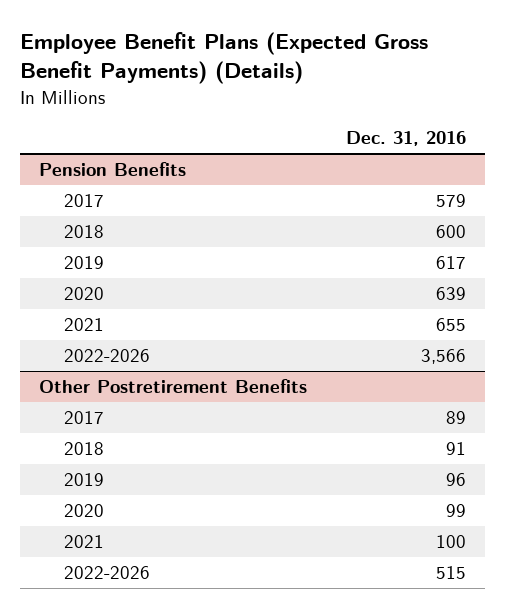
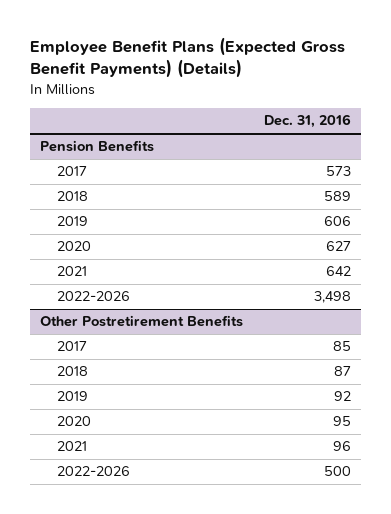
[435,194,466,208] 579 -> [325,166,351,177] 573
[435,225,466,239] 600 -> [323,191,351,202] 589
[435,256,466,270] 617 -> [323,216,351,227] 606
[435,287,466,301] 639 -> [325,241,351,252] 627
[435,318,466,332] 655 -> [325,266,351,277] 642
[420,349,466,365] 3,566 -> [313,291,351,304] 3,498
[445,411,466,425] 89 -> [332,341,351,352] 85
[445,442,466,456] 91 -> [333,366,351,377] 87
[445,473,466,487] 96 -> [333,391,351,402] 92
[445,504,466,518] 99 -> [332,416,351,427] 95
[435,535,466,549] 100 -> [332,441,351,452] 96
[435,566,466,580] 515 -> [323,466,351,477] 500

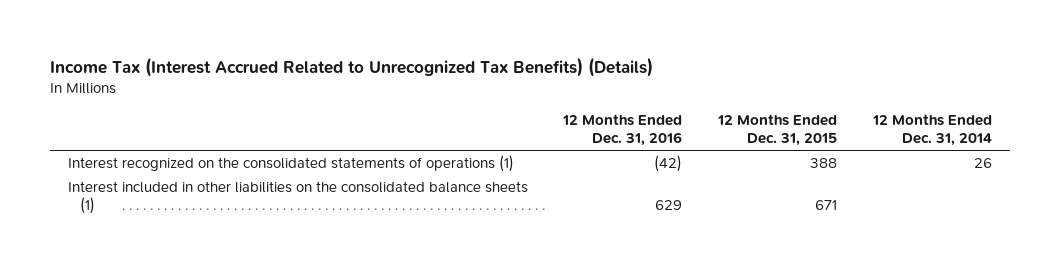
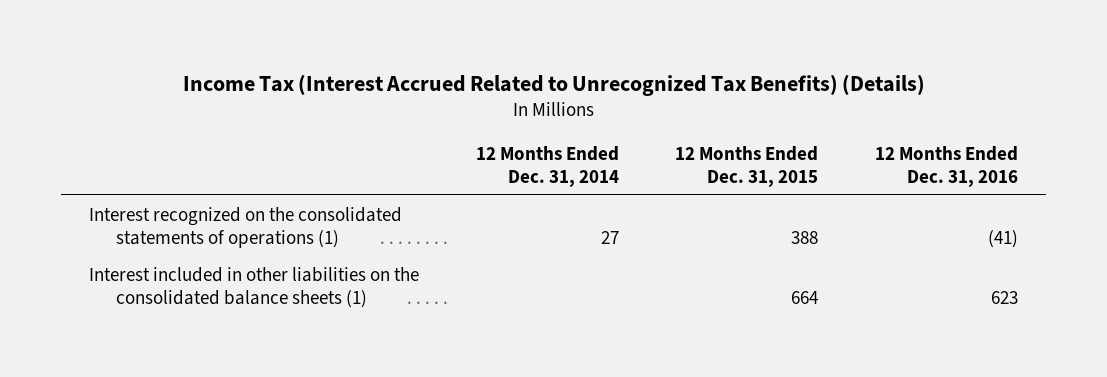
[654,155,683,173] (42) -> [987,229,1018,248] (41)
[973,158,992,169] 26 -> [600,230,619,244] 27
[655,200,683,211] 629 -> [990,290,1018,304] 623
[815,200,838,211] 671 -> [791,290,819,304] 664

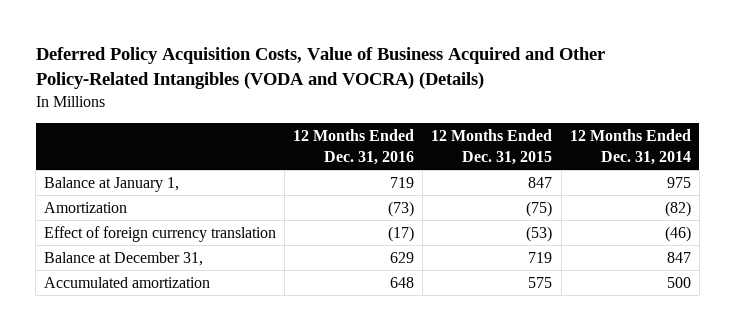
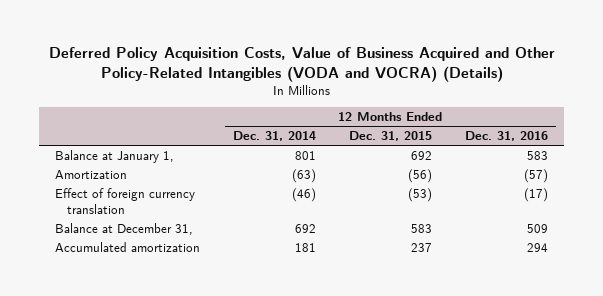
[390,176,415,188] 719 -> [526,150,548,160] 583
[528,176,553,188] 847 -> [410,150,432,160] 692
[666,176,691,188] 975 -> [295,150,317,160] 801
[388,200,415,217] (73) -> [523,168,548,183] (57)
[526,200,553,217] (75) -> [407,168,432,183] (56)
[664,200,691,217] (82) -> [292,168,317,183] (63)
[390,251,415,263] 629 -> [526,223,548,233] 509
[528,251,553,263] 719 -> [410,223,432,233] 583
[666,251,691,263] 847 -> [295,223,317,233] 692
[390,276,415,288] 648 -> [526,242,548,252] 294
[528,276,553,288] 575 -> [410,242,432,252] 237
[666,276,691,288] 500 -> [295,242,317,252] 181

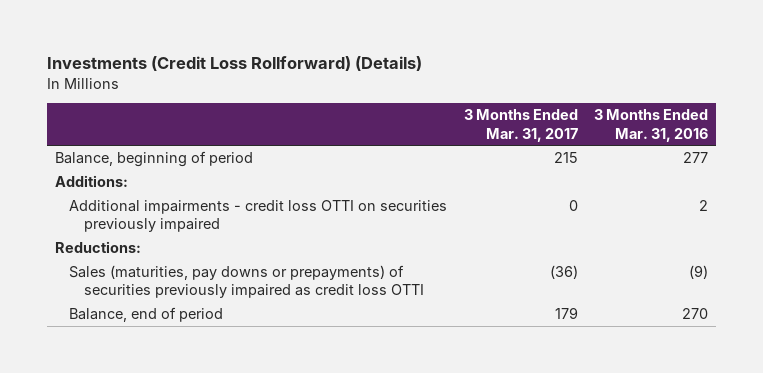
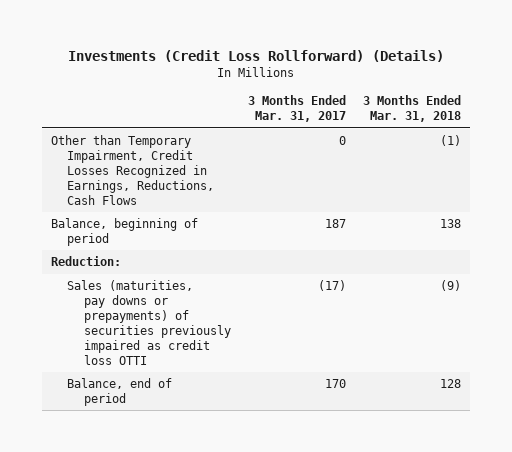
[593,109,708,142] 3 Months Ended Mar. 31, 2016 -> none
none -> [363,95,462,123] 3 Months Ended Mar. 31, 2018
[55,175,129,188] Additions: -> none
[69,200,448,233] Additional impairments - credit loss OTTI on securities previously impaired -> none
none -> [50,135,215,205] Other than Temporary Impairment, Credit Losses Recognized in Earnings, Reductions, Cash Flows
[553,152,578,164] 215 -> [324,219,346,229] 187
[55,241,142,254] Reductions: -> [50,256,121,267] Reduction:
[549,265,578,280] (36) -> [317,280,346,292] (17)
[554,307,578,320] 179 -> [324,379,346,389] 170

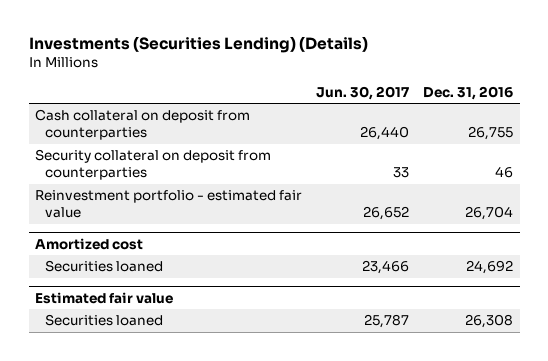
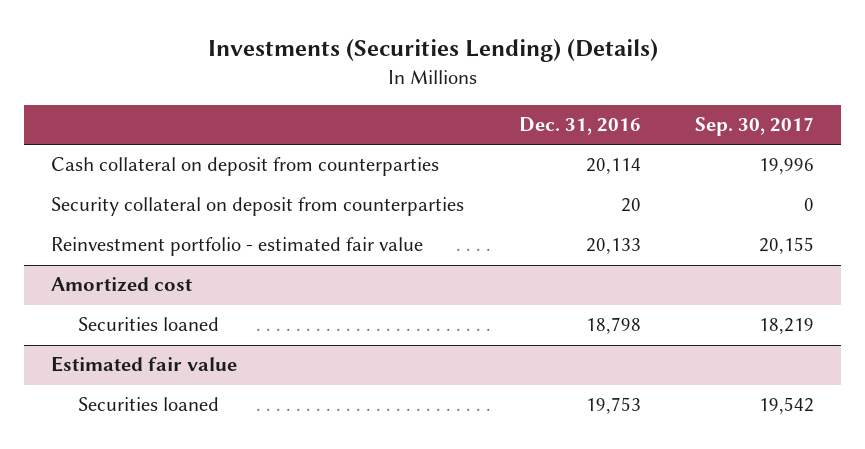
[316,85,410,100] Jun. 30, 2017 -> none
none -> [695,117,815,137] Sep. 30, 2017
[467,126,513,141] 26,755 -> [585,158,641,175] 20,114
[494,166,513,179] 46 -> [620,198,641,213] 20
[464,206,513,221] 26,704 -> [585,238,641,255] 20,133
[465,260,513,275] 24,692 -> [585,317,641,335] 18,798
[464,314,513,329] 26,308 -> [585,397,641,415] 19,753

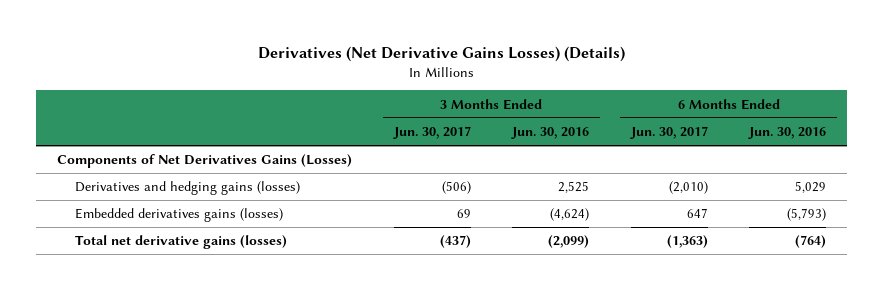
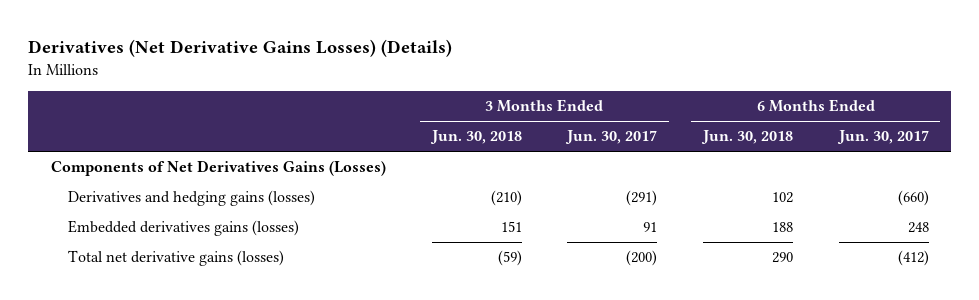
[511,126,590,139] Jun. 30, 2016 -> none
[748,126,827,139] Jun. 30, 2016 -> none
none -> [429,130,522,145] Jun. 30, 2018
none -> [700,130,793,145] Jun. 30, 2018
[441,181,471,195] (506) -> [626,190,658,207] (291)
[668,181,708,195] (2,010) -> [897,190,929,207] (660)
[456,209,471,219] 69 -> [643,222,658,233] 91
[686,208,708,219] 647 -> [907,222,929,234] 248
[439,235,471,249] (437) -> [626,250,658,267] (200)
[666,235,708,249] (1,363) -> [897,250,929,267] (412)

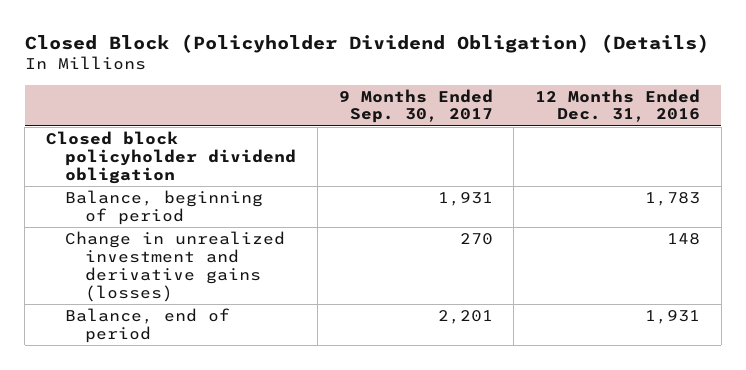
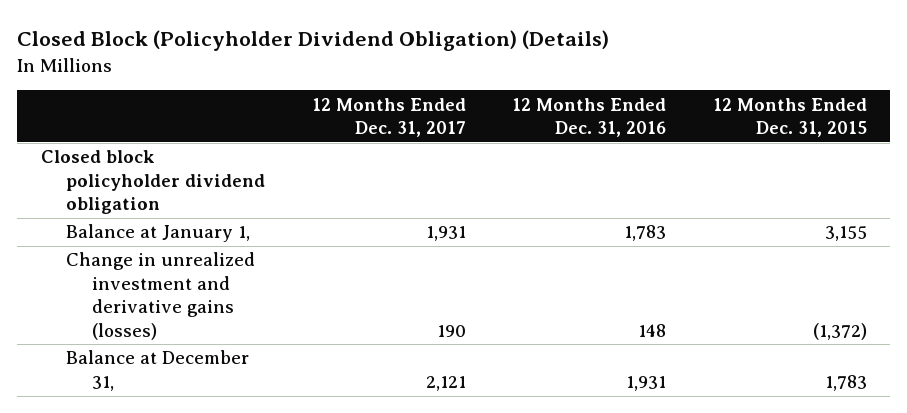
[338,88,493,124] 9 Months Ended Sep. 30, 2017 -> none
none -> [311,97,466,138] 12 Months Ended Dec. 31, 2017
none -> [712,97,867,138] 12 Months Ended Dec. 31, 2015
[65,189,264,225] Balance, beginning of period -> [66,224,251,243] Balance at January 1,
[65,307,231,343] Balance, end of period -> [66,350,250,391] Balance at December 31,

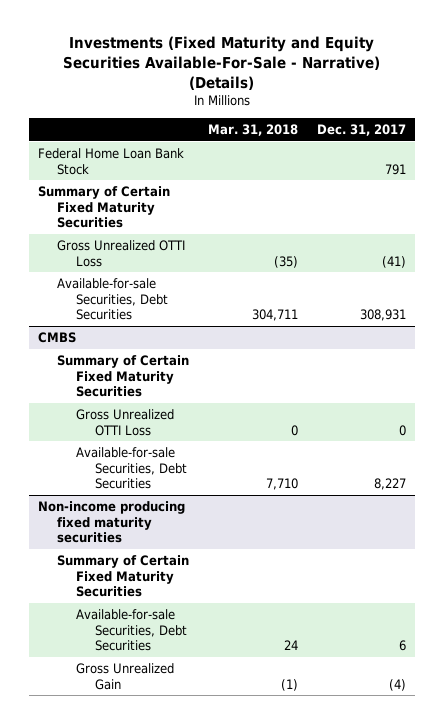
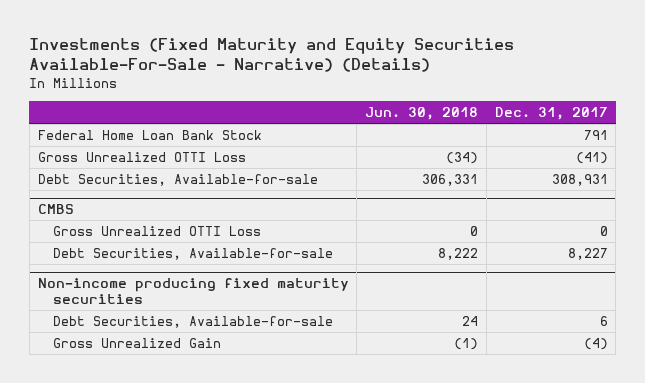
[207,124,298,137] Mar. 31, 2018 -> none
none -> [365,107,479,121] Jun. 30, 2018
[37,186,170,228] Summary of Certain Fixed Maturity Securities -> none
[56,278,168,320] Available-for-sale Securities, Debt Securities -> [37,173,318,186] Debt Securities, Available-for-sale
[56,355,189,397] Summary of Certain Fixed Maturity Securities -> none
[75,447,187,489] Available-for-sale Securities, Debt Securities -> [52,247,333,260] Debt Securities, Available-for-sale
[56,555,189,597] Summary of Certain Fixed Maturity Securities -> none
[75,609,187,651] Available-for-sale Securities, Debt Securities -> [52,315,333,328] Debt Securities, Available-for-sale

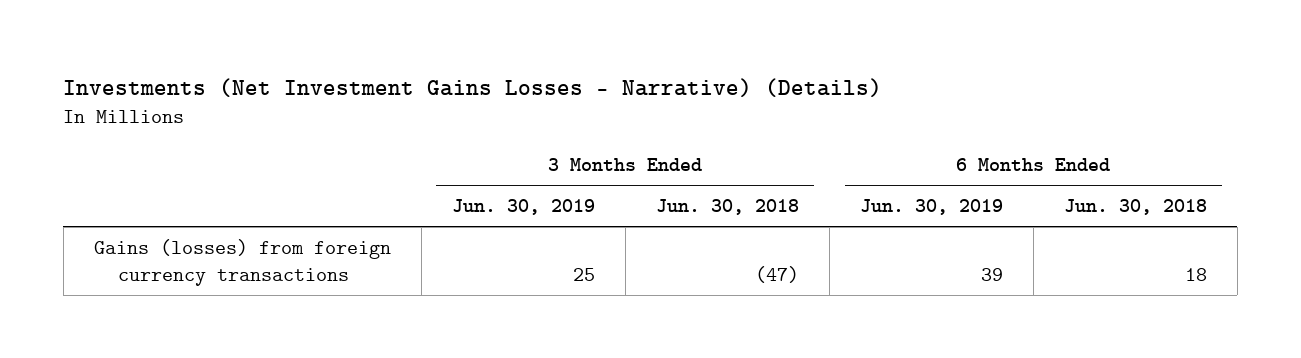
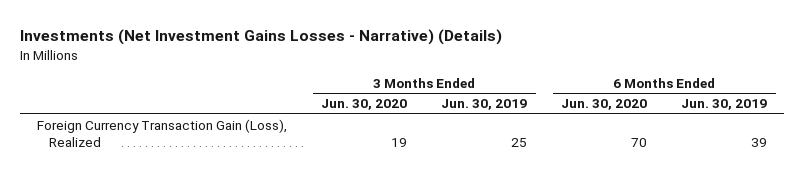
[655,198,799,215] Jun. 30, 2018 -> none
[1063,198,1207,215] Jun. 30, 2018 -> none
none -> [321,99,408,111] Jun. 30, 2020
none -> [561,99,648,111] Jun. 30, 2020
[93,238,391,286] Gains (losses) from foreign currency transactions -> [37,118,288,147] Foreign Currency Transaction Gain (Loss), Realized

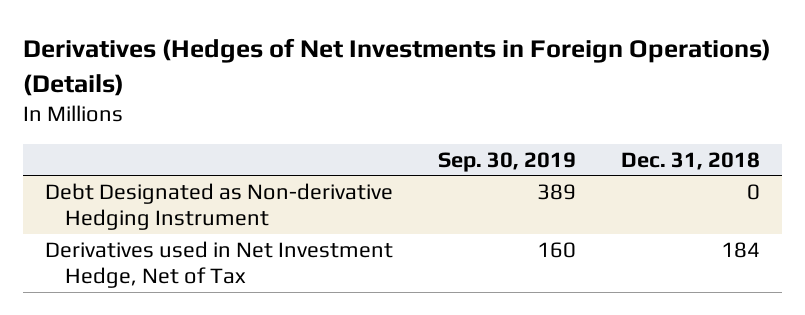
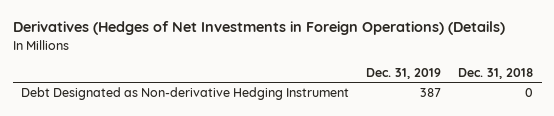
[437,151,576,172] Sep. 30, 2019 -> none
none -> [366,67,442,79] Dec. 31, 2019
[45,241,394,289] Derivatives used in Net Investment Hedge, Net of Tax -> none

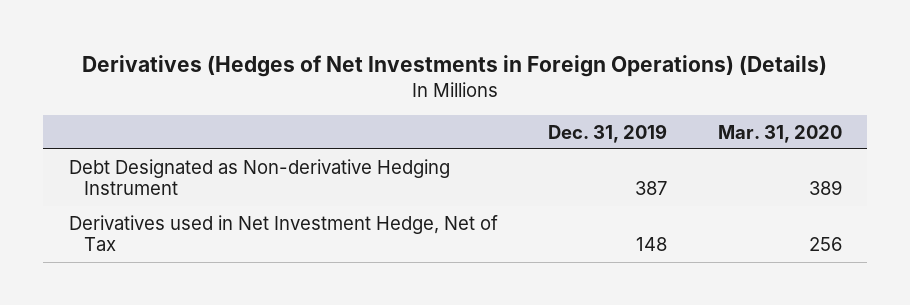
[458,67,534,79] Dec. 31, 2018 -> none
none -> [717,124,842,143] Mar. 31, 2020
none -> [68,214,498,252] Derivatives used in Net Investment Hedge, Net of Tax

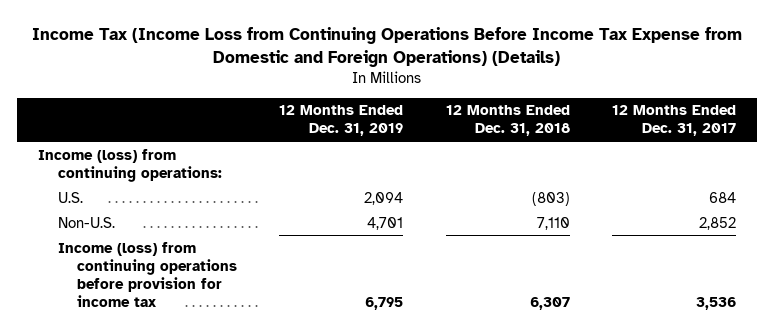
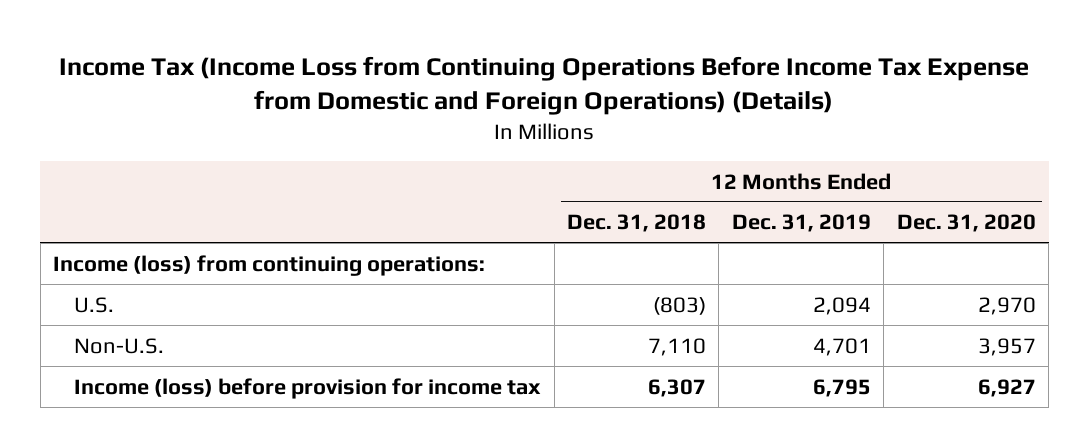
[612,105,737,137] 12 Months Ended Dec. 31, 2017 -> none
none -> [896,214,1036,233] Dec. 31, 2020
[57,241,238,307] Income (loss) from continuing operations before provision for income tax -> [74,377,542,399] Income (loss) before provision for income tax

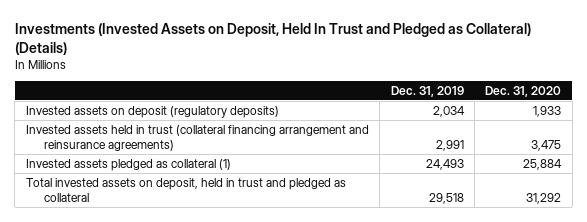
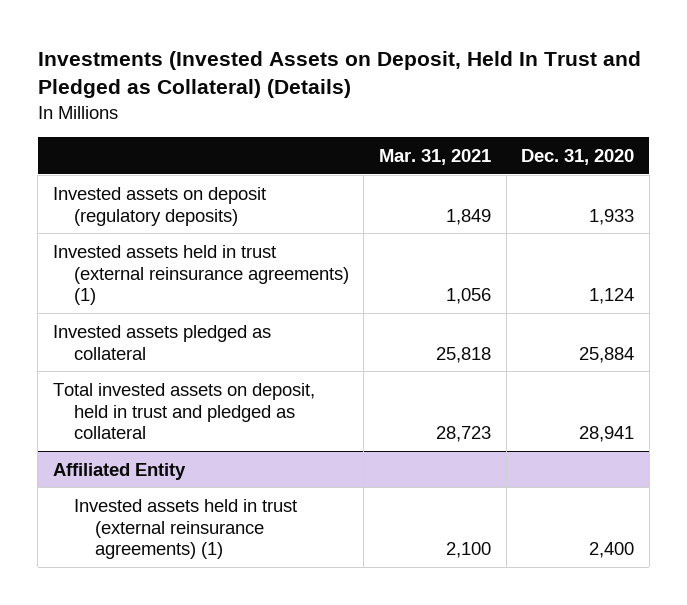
[390,85,464,97] Dec. 31, 2019 -> none
none -> [379,148,492,165] Mar. 31, 2021
[25,124,369,151] Invested assets held in trust (collateral financing arrangement and reinsurance agreements) -> [52,244,349,306] Invested assets held in trust (external reinsurance agreements) (1)
[531,139,562,151] 3,475 -> [589,288,635,305] 1,124
[25,158,231,171] Invested assets pledged as collateral (1) -> [52,324,271,360] Invested assets pledged as collateral
[526,192,562,204] 31,292 -> [579,426,635,443] 28,941
none -> [52,462,186,480] Affiliated Entity
none -> [73,498,297,560] Invested assets held in trust (external reinsurance agreements) (1)

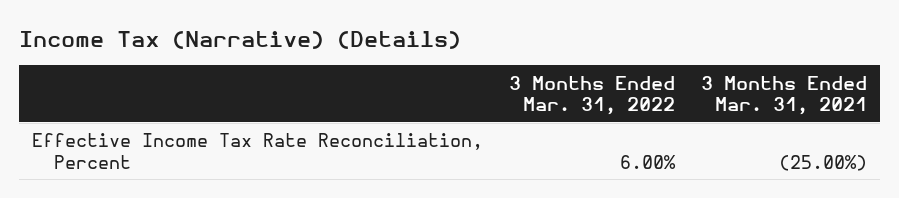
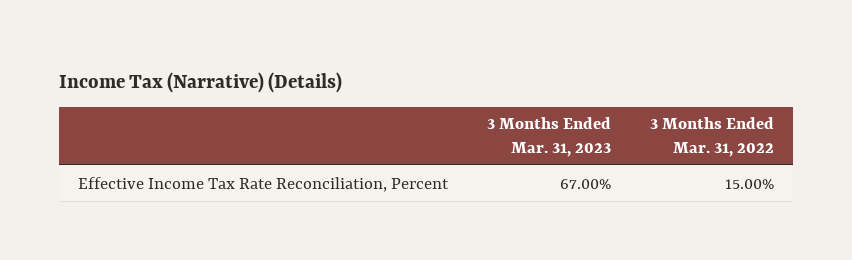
[701,75,868,115] 3 Months Ended Mar. 31, 2021 -> none
none -> [487,117,612,157] 3 Months Ended Mar. 31, 2023
[620,154,677,169] 6.00% -> [724,178,774,189] 15.00%

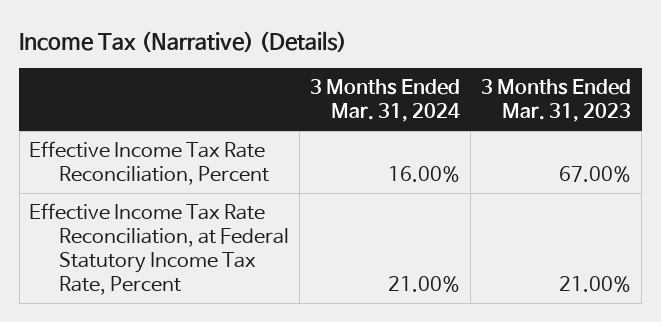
[649,117,774,157] 3 Months Ended Mar. 31, 2022 -> none
none -> [310,79,461,123] 3 Months Ended Mar. 31, 2024
none -> [29,202,290,296] Effective Income Tax Rate Reconciliation, at Federal Statutory Income Tax Rate, Percent

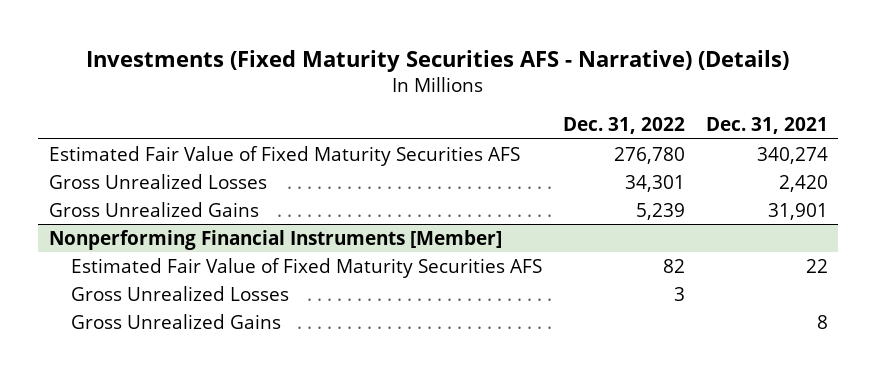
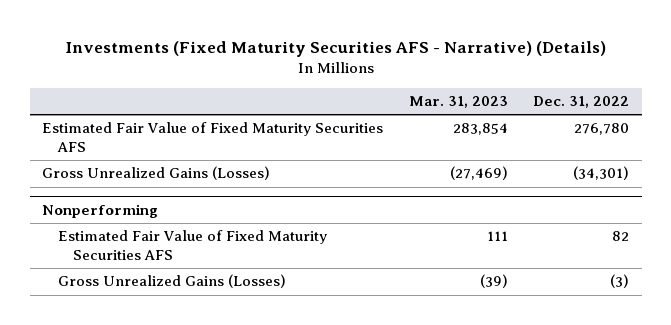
[705,117,828,135] Dec. 31, 2021 -> none
none -> [408,96,508,109] Mar. 31, 2023
[48,201,259,217] Gross Unrealized Gains -> none
[48,173,267,189] Gross Unrealized Losses -> [42,166,271,181] Gross Unrealized Gains (Losses)
[624,174,685,192] 34,301 -> [573,166,630,181] (34,301)
[48,229,502,250] Nonperforming Financial Instruments [Member] -> [42,203,159,218] Nonperforming
[70,313,281,329] Gross Unrealized Gains -> none
[70,285,289,301] Gross Unrealized Losses -> [57,274,286,289] Gross Unrealized Gains (Losses)
[673,286,685,301] 3 -> [610,274,630,289] (3)

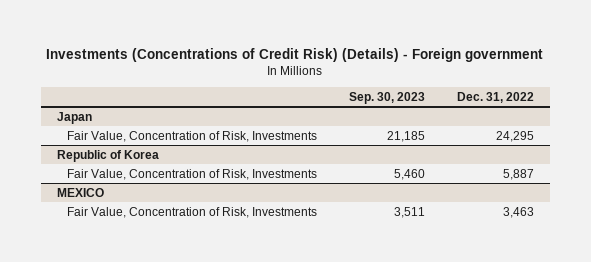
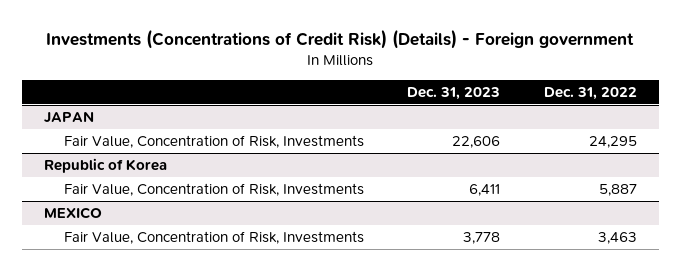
[349,91,426,104] Sep. 30, 2023 -> none
none -> [407,86,501,100] Dec. 31, 2023
[56,111,92,124] Japan -> [43,112,94,124] JAPAN

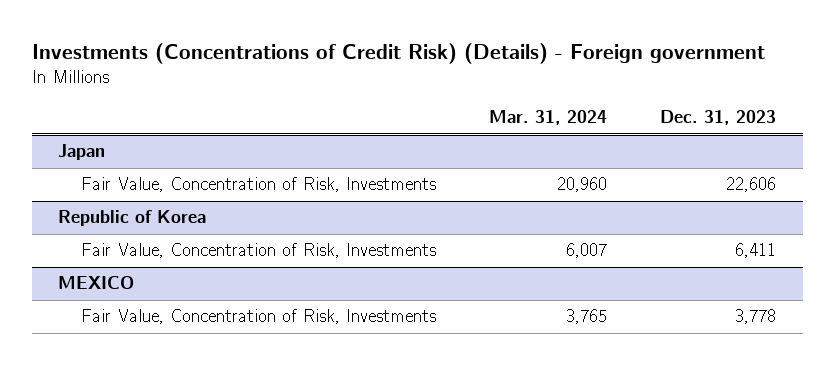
[543,86,637,100] Dec. 31, 2022 -> none
none -> [489,110,608,126] Mar. 31, 2024
[43,112,94,124] JAPAN -> [58,144,106,161] Japan

